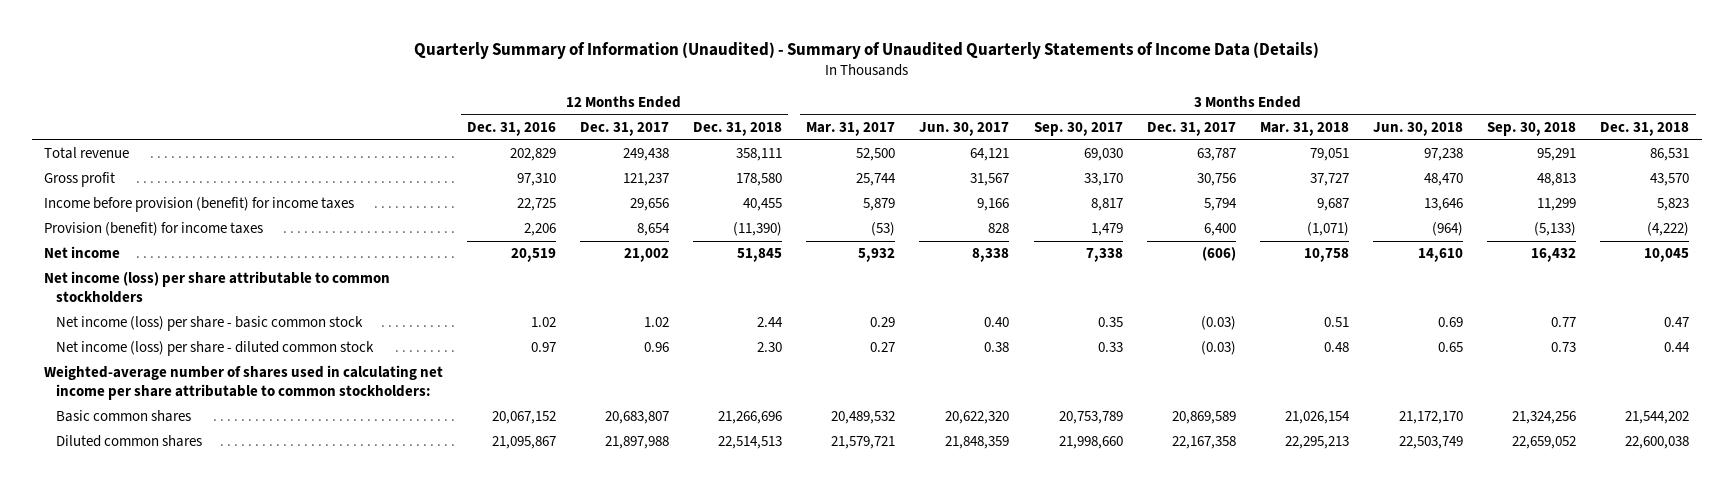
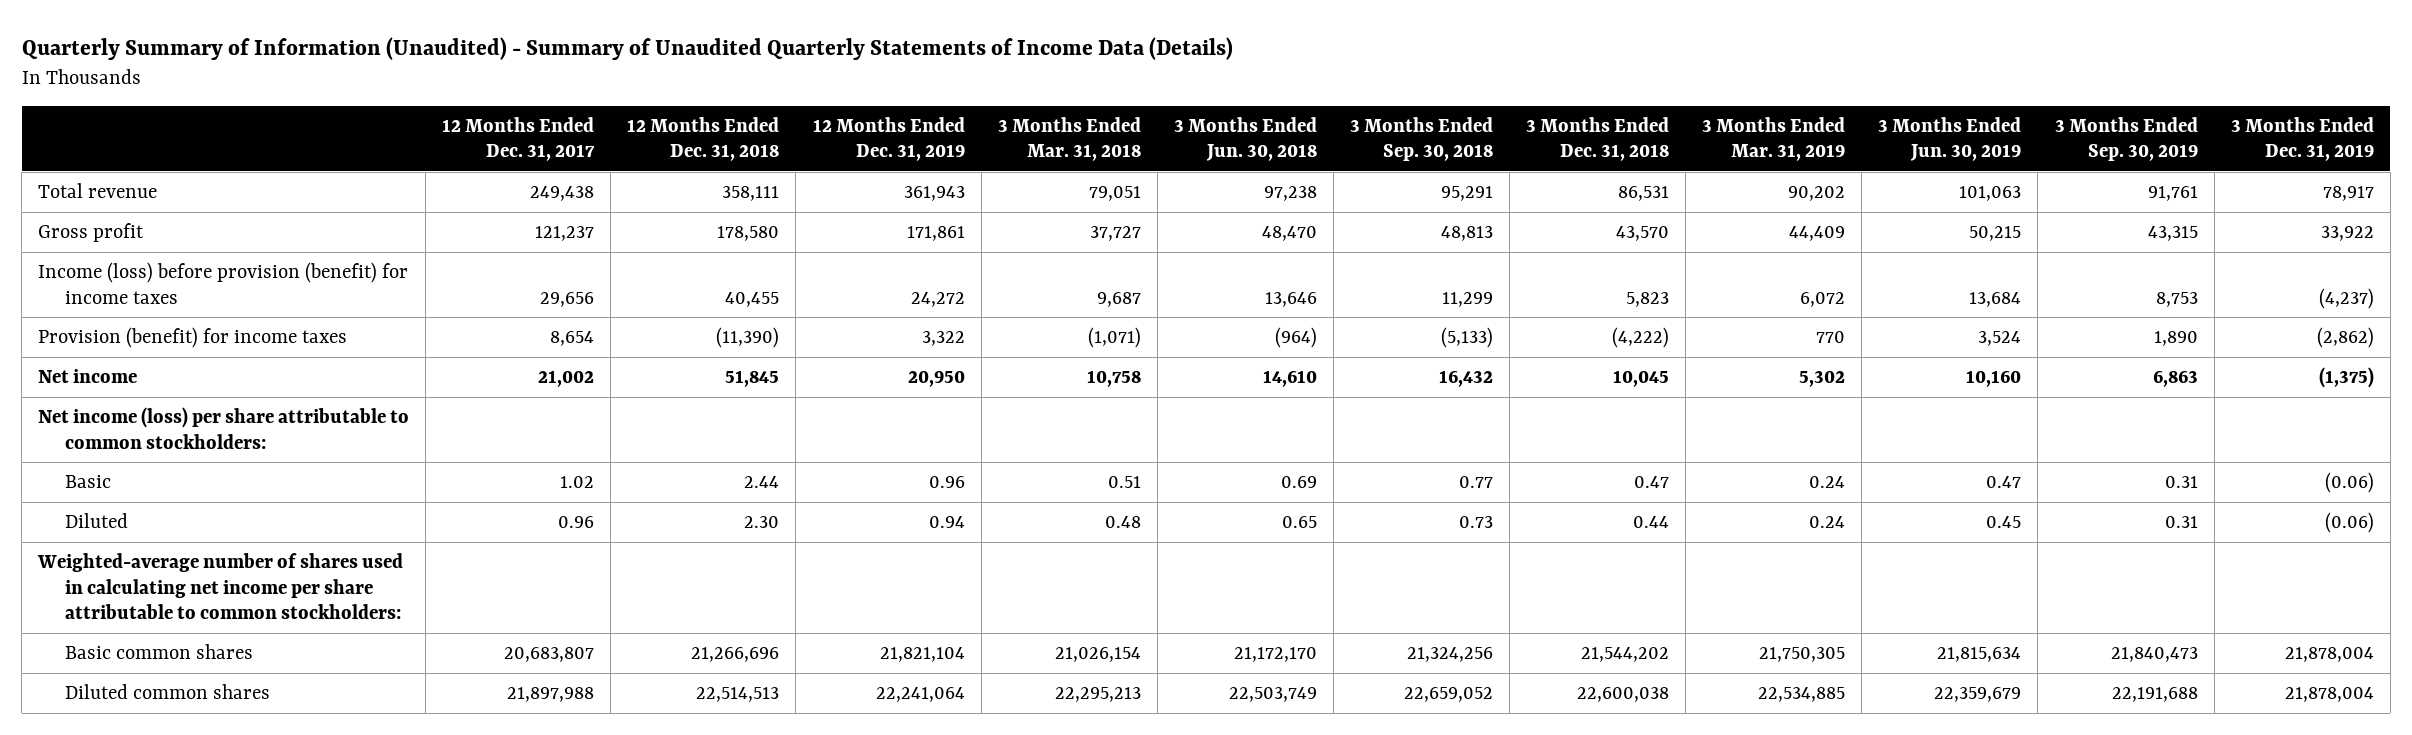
[466,122,556,137] Dec. 31, 2016 -> none
[806,122,896,137] Mar. 31, 2017 -> none
[919,122,1010,137] Jun. 30, 2017 -> none
[1033,122,1123,137] Sep. 30, 2017 -> none
[1146,122,1236,137] Dec. 31, 2017 -> none
none -> [812,116,965,162] 12 Months Ended Dec. 31, 2019
none -> [1702,116,1846,162] 3 Months Ended Mar. 31, 2019
none -> [1878,116,2022,162] 3 Months Ended Jun. 30, 2019
none -> [2054,116,2198,162] 3 Months Ended Sep. 30, 2019
none -> [2230,116,2374,162] 3 Months Ended Dec. 31, 2019
[43,197,354,213] Income before provision (benefit) for income taxes -> [38,262,409,304] Income (loss) before provision (benefit) for income taxes
[43,271,390,304] Net income (loss) per share attributable to common stockholders -> [38,407,410,449] Net income (loss) per share attributable to common stockholders:
[56,316,364,332] Net income (loss) per share - basic common stock -> [65,475,112,489] Basic
[56,341,375,357] Net income (loss) per share - diluted common stock -> [65,513,129,529] Diluted

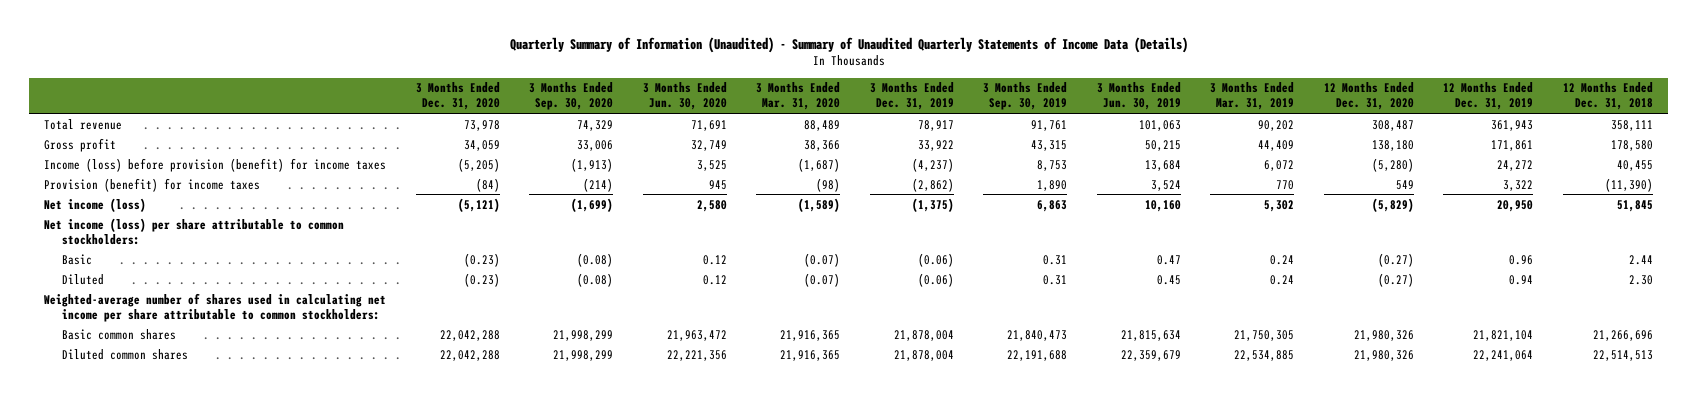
[442,116,596,162] 12 Months Ended Dec. 31, 2017 -> none
[997,116,1141,162] 3 Months Ended Mar. 31, 2018 -> none
[1173,116,1317,162] 3 Months Ended Jun. 30, 2018 -> none
[1349,116,1493,162] 3 Months Ended Sep. 30, 2018 -> none
[1526,116,1670,162] 3 Months Ended Dec. 31, 2018 -> none
none -> [415,82,500,111] 3 Months Ended Dec. 31, 2020
none -> [529,82,614,111] 3 Months Ended Sep. 30, 2020
none -> [642,82,727,111] 3 Months Ended Jun. 30, 2020
none -> [756,82,841,111] 3 Months Ended Mar. 31, 2020
none -> [1323,82,1414,111] 12 Months Ended Dec. 31, 2020
[38,369,138,384] Net income -> [44,197,147,212] Net income (loss)

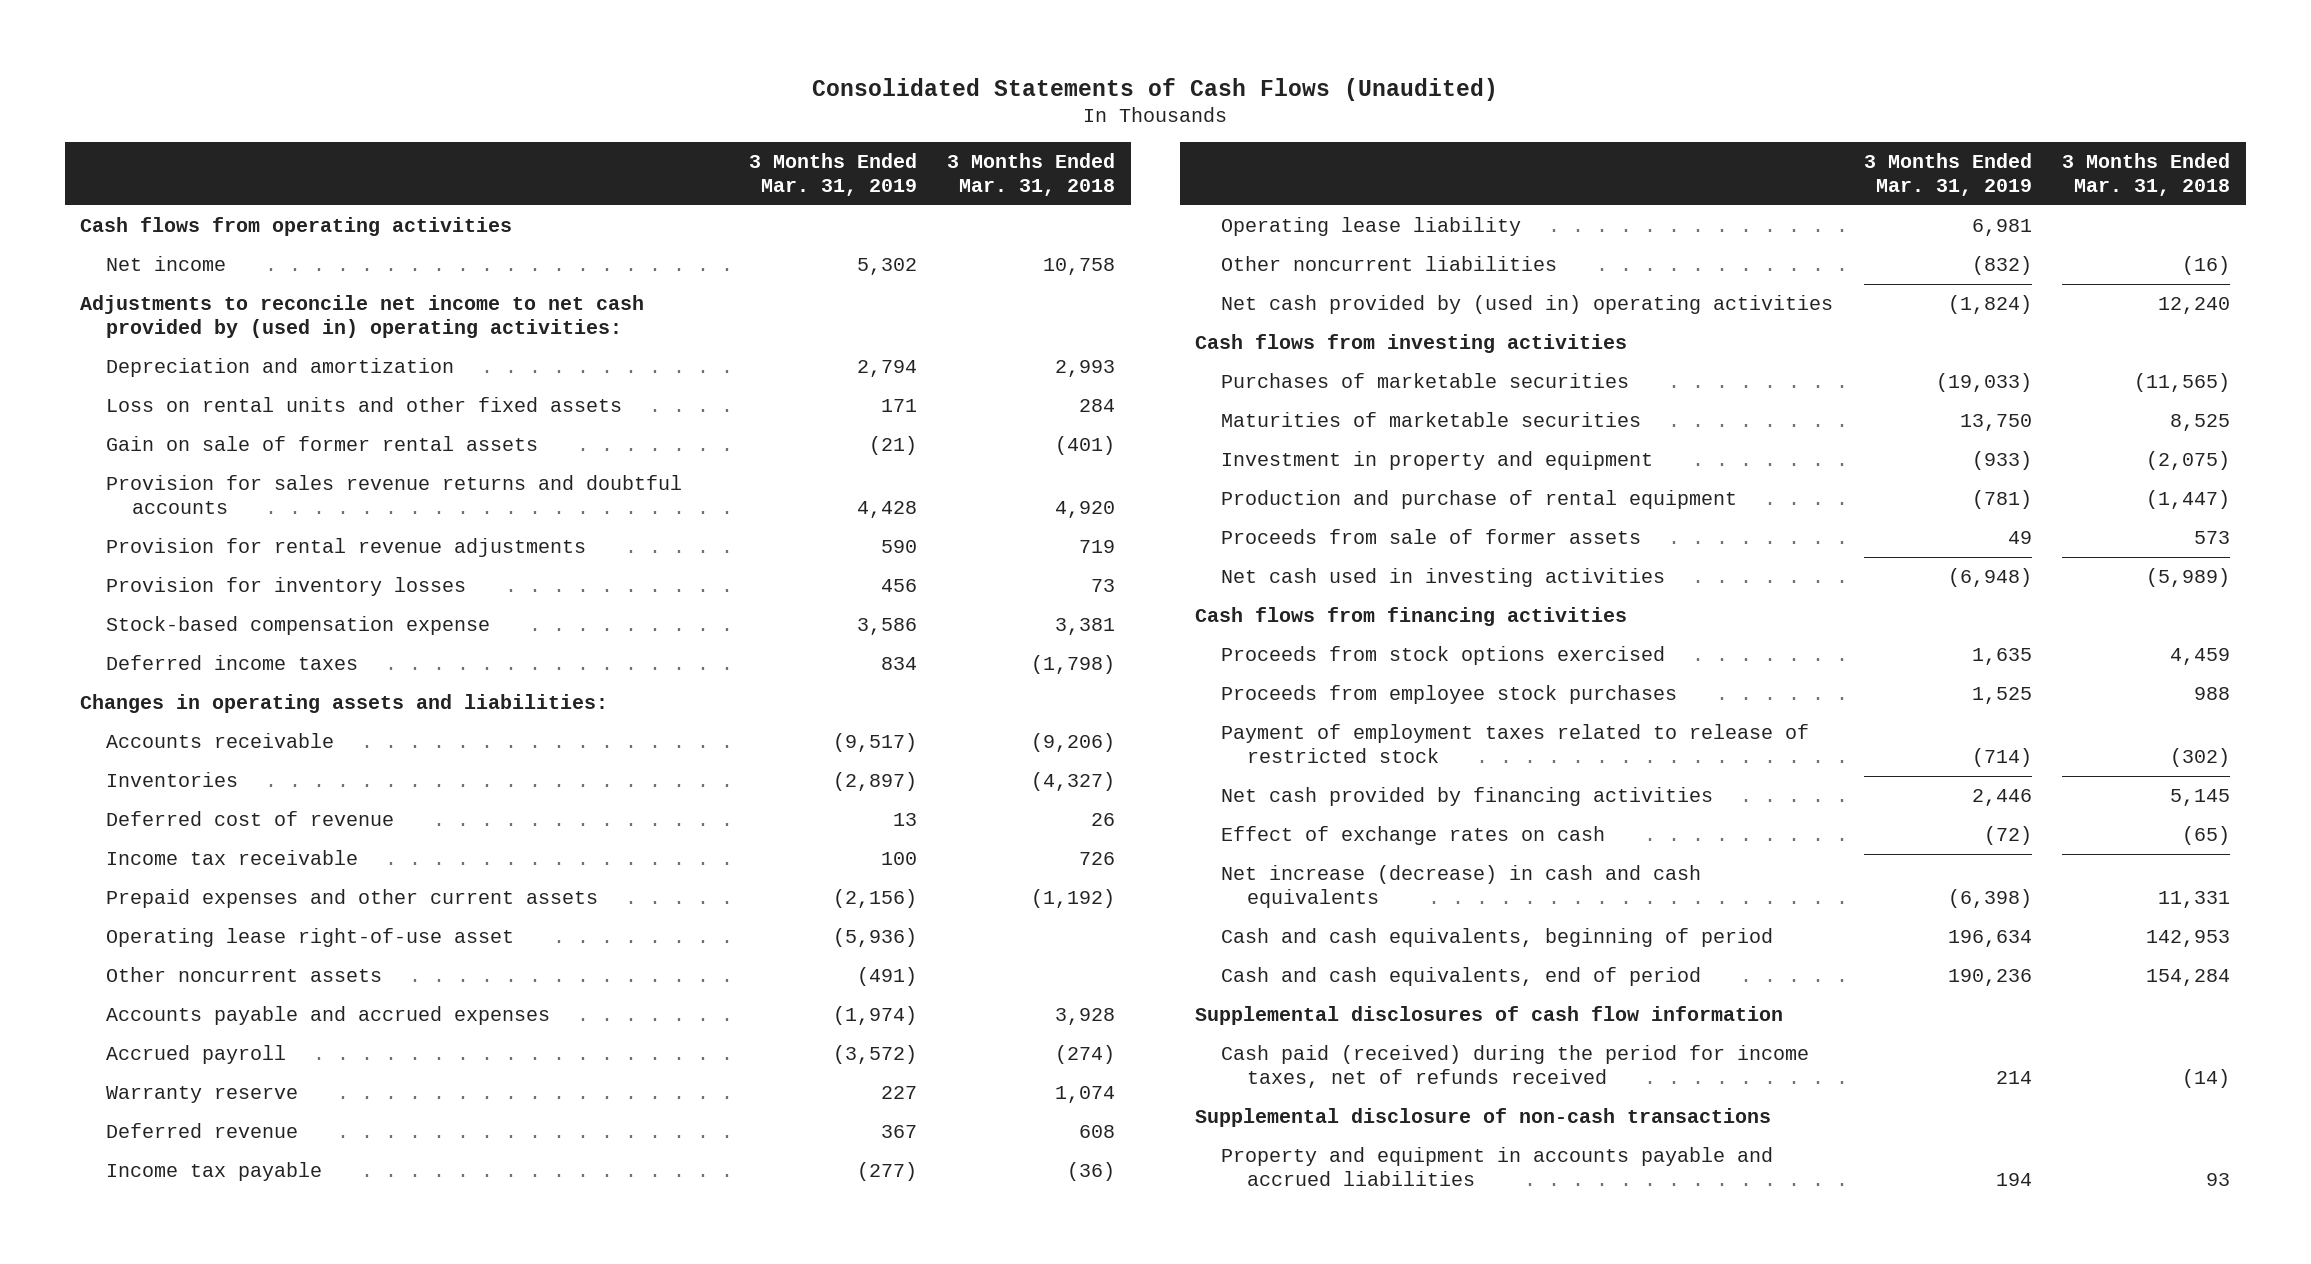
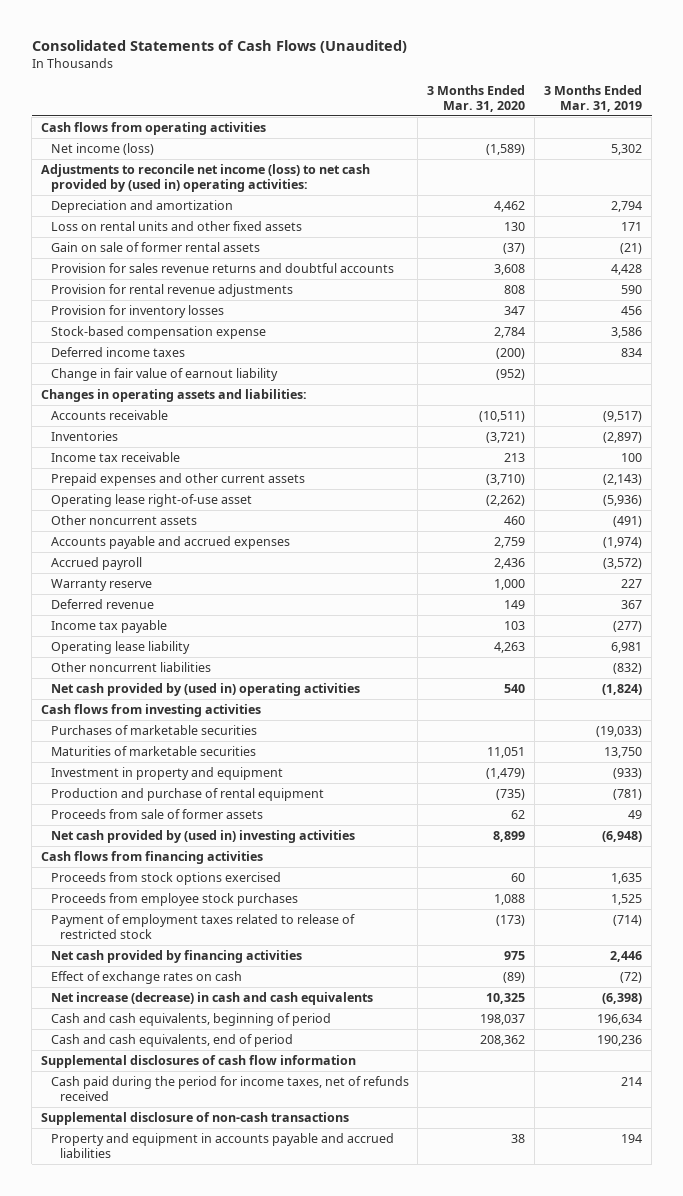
[947,153,1116,196] 3 Months Ended Mar. 31, 2018 -> none
none -> [427,85,526,112] 3 Months Ended Mar. 31, 2020
[105,256,226,272] Net income -> [50,143,154,156] Net income (loss)
[80,295,645,338] Adjustments to reconcile net income to net cash provided by (used in) operating activities: -> [41,164,371,192] Adjustments to reconcile net income (loss) to net cash provided by (used in) operating activities:
none -> [50,368,278,382] Change in fair value of earnout liability
[105,811,394,827] Deferred cost of revenue -> none
[832,889,917,909] (2,156) -> [603,474,643,486] (2,143)
[1221,568,1666,588] Net cash used in investing activities -> [50,830,355,844] Net cash provided by (used in) investing activities
[1221,1045,1810,1088] Cash paid (received) during the period for income taxes, net of refunds received -> [50,1076,409,1101] Cash paid during the period for income taxes, net of refunds received

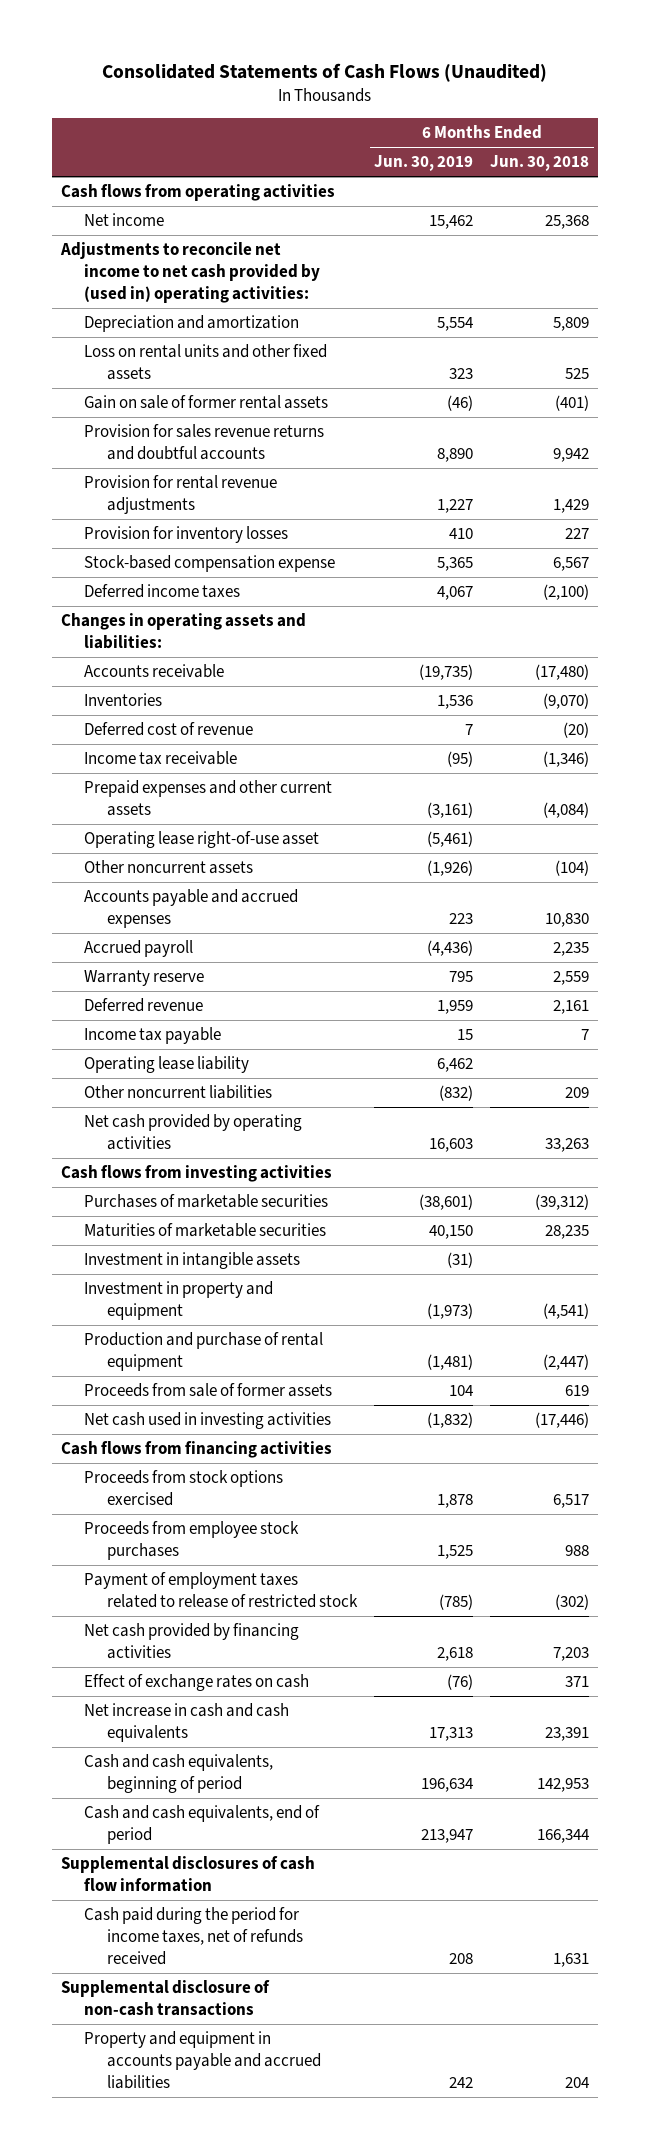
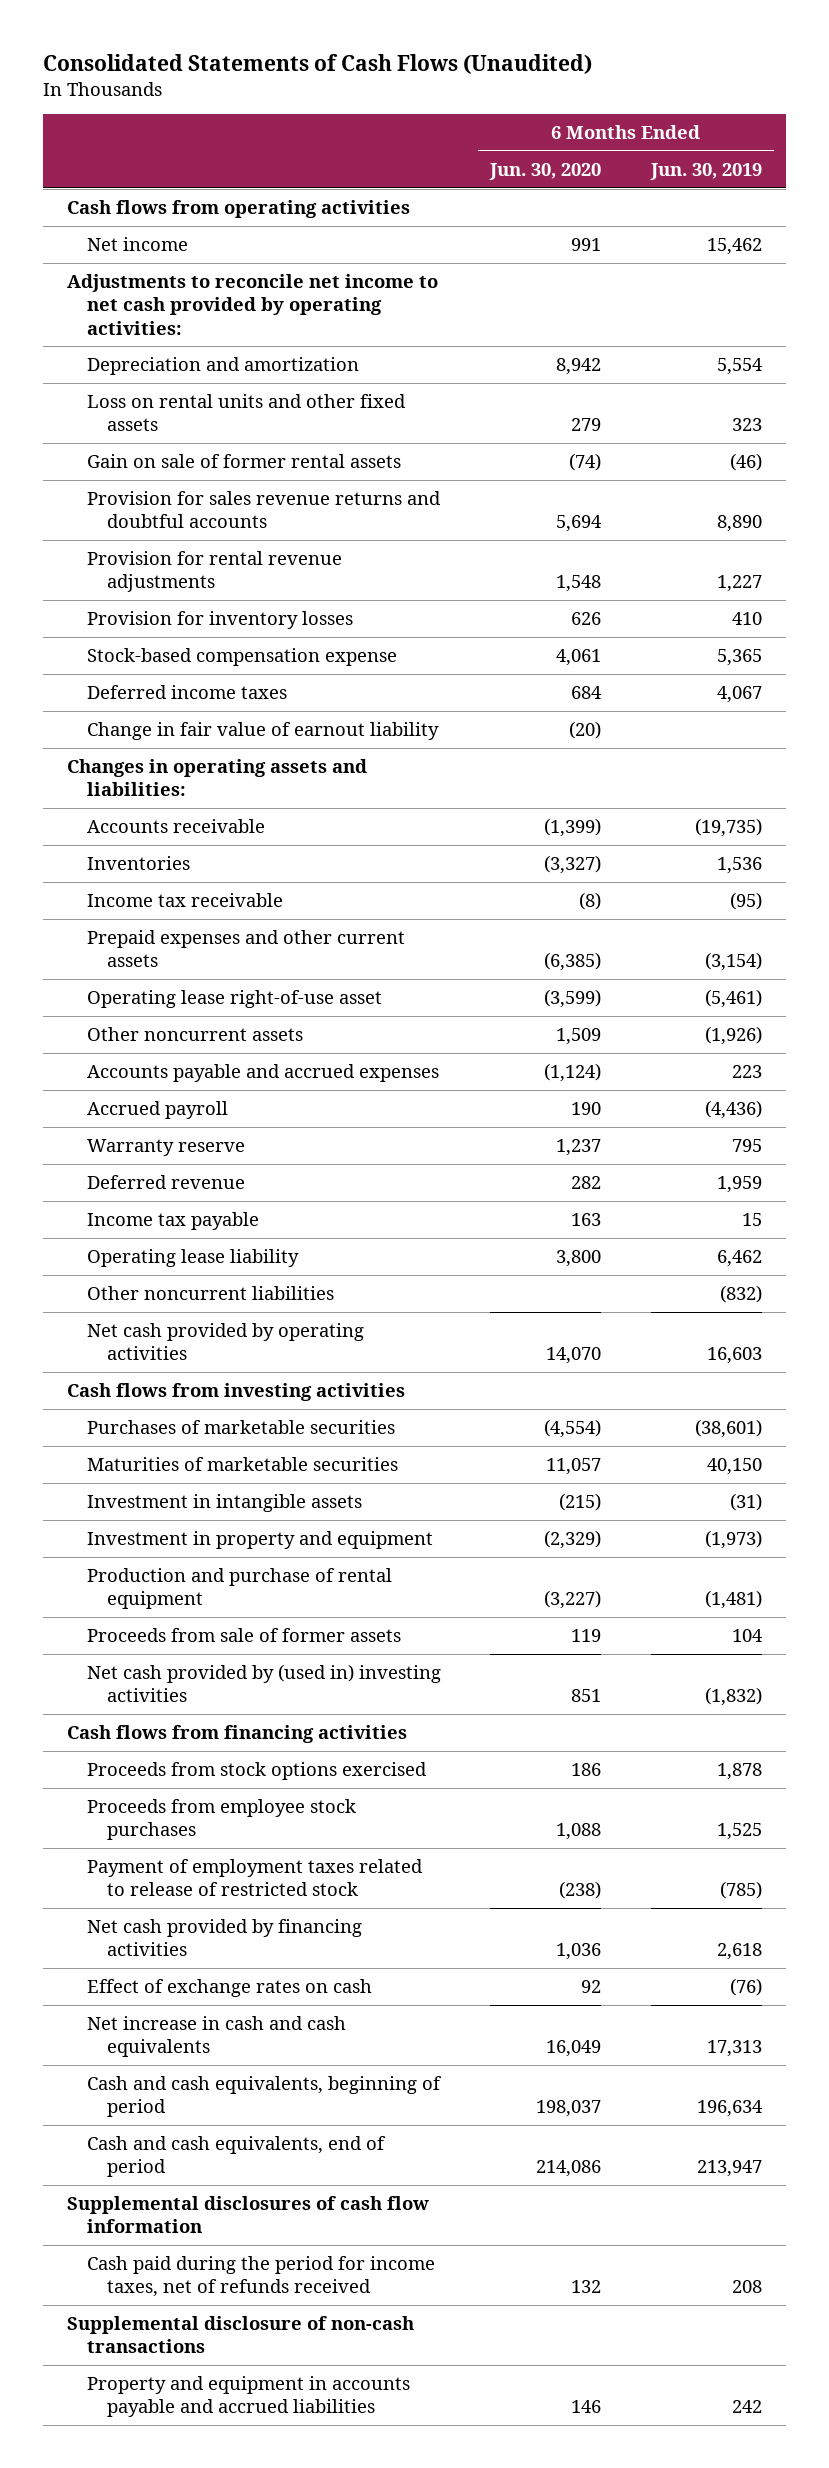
[490,155,590,172] Jun. 30, 2018 -> none
none -> [489,162,602,180] Jun. 30, 2020
[59,242,320,303] Adjustments to reconcile net income to net cash provided by (used in) operating activities: -> [67,273,439,335] Adjustments to reconcile net income to net cash provided by operating activities:
none -> [86,721,439,740] Change in fair value of earnout liability
[83,722,253,737] Deferred cost of revenue -> none
[427,801,474,818] (3,161) -> [704,952,762,972] (3,154)
[83,1412,331,1430] Net cash used in investing activities -> [86,1663,441,1703] Net cash provided by (used in) investing activities

